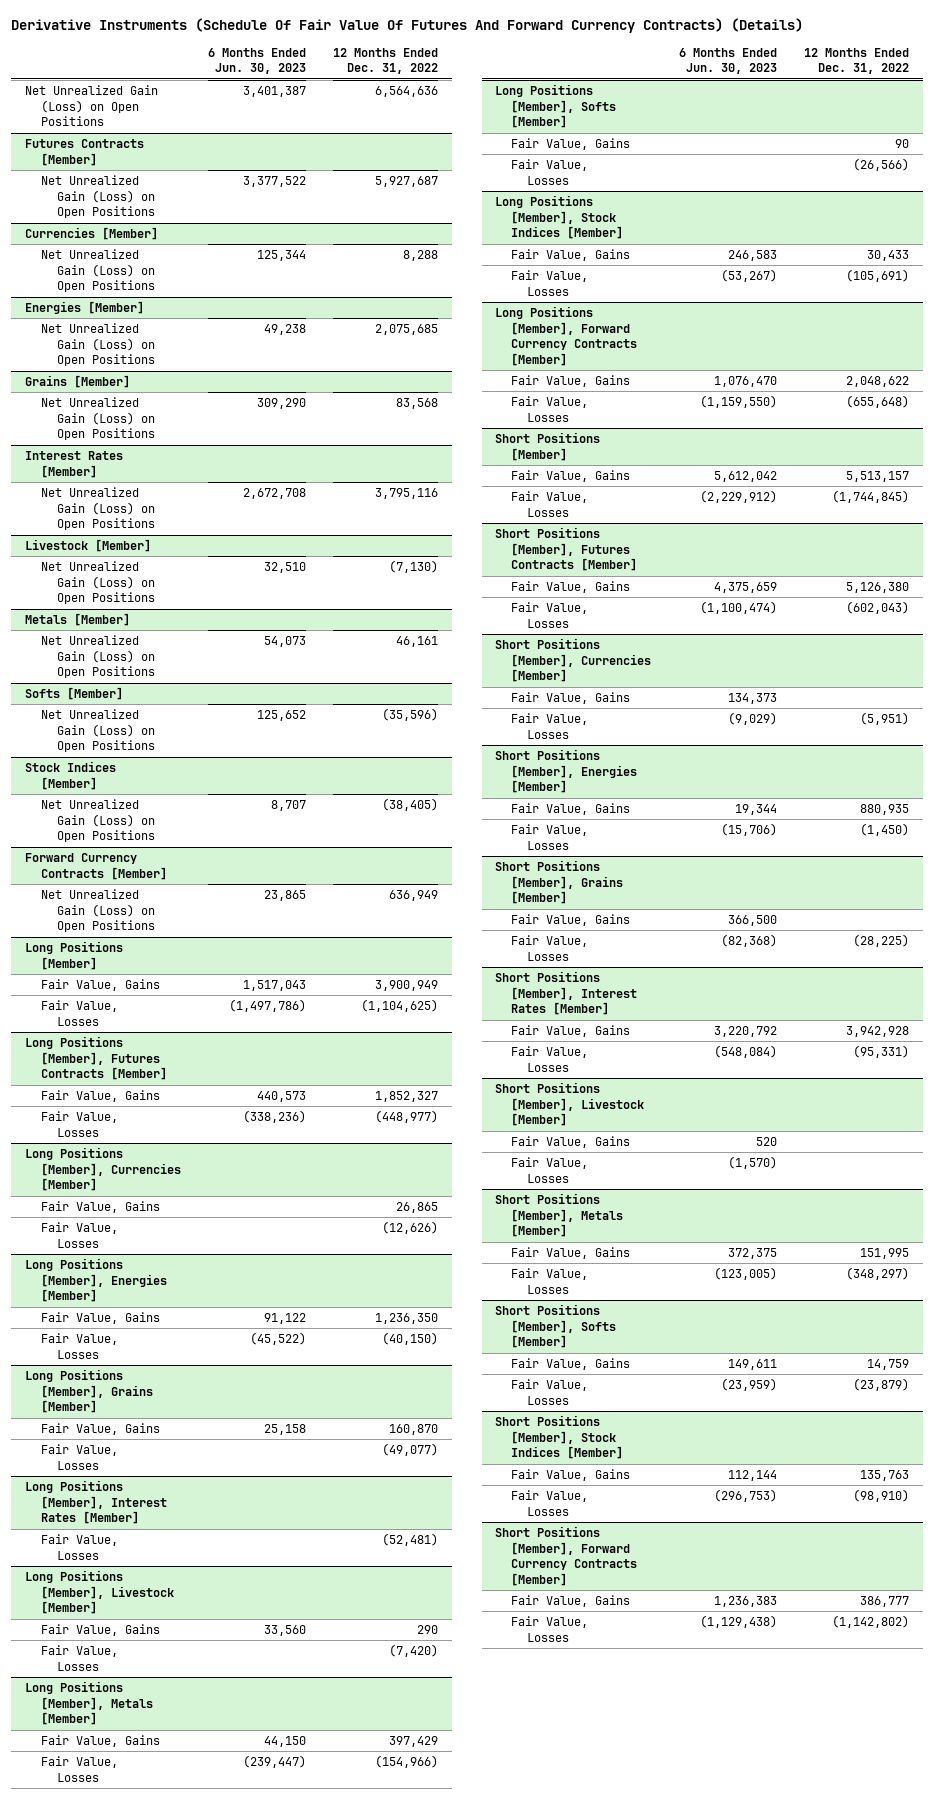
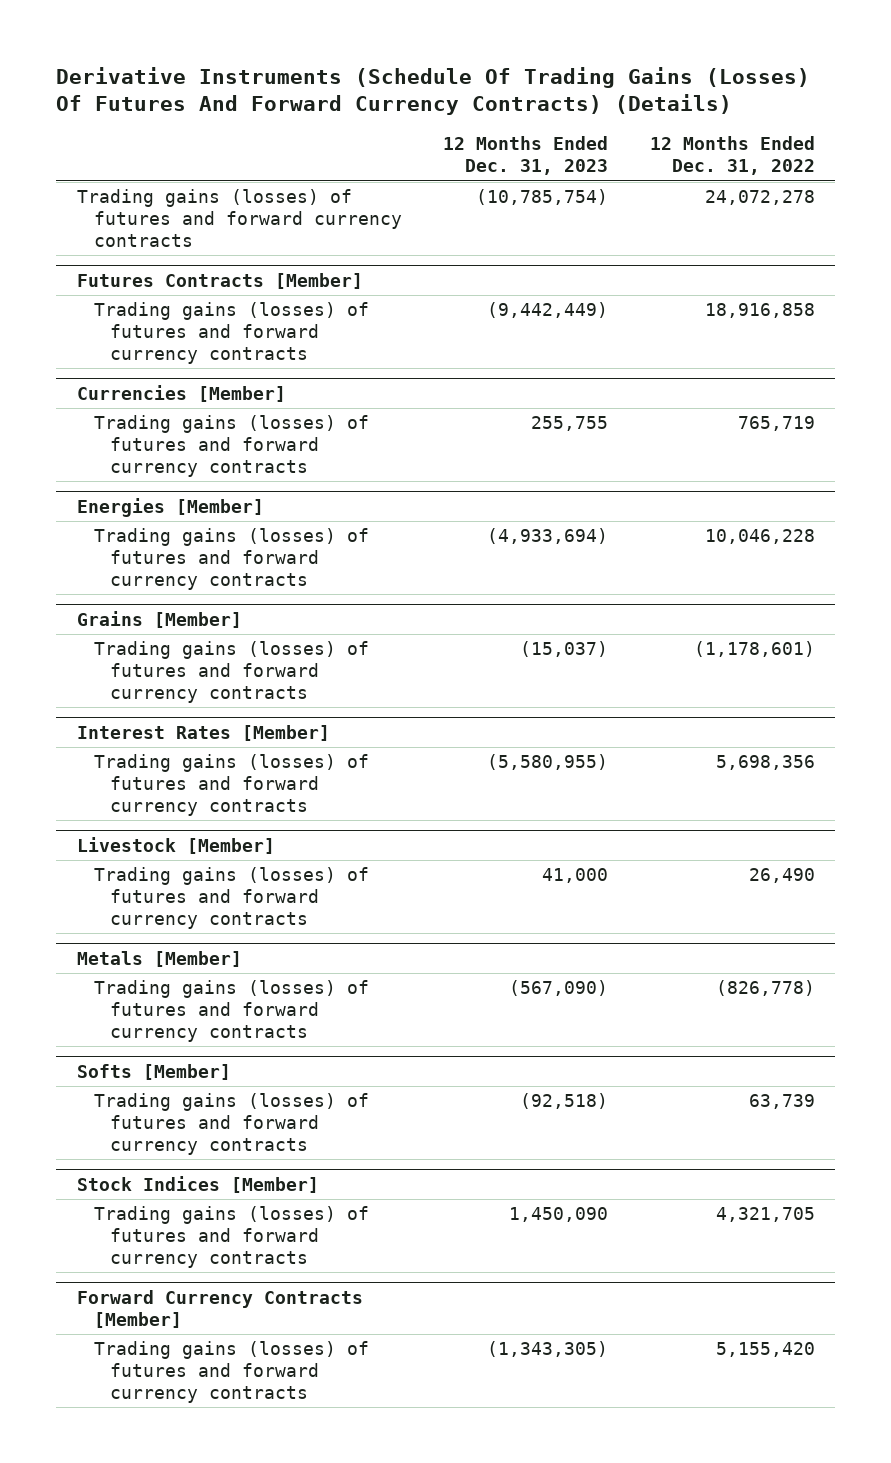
[11,17,804,33] Derivative Instruments (Schedule Of Fair Value Of Futures And Forward Currency Contracts) (Details) -> [55,66,810,116] Derivative Instruments (Schedule Of Trading Gains (Losses) Of Futures And Forward Currency Contracts) (Details)
[207,47,306,75] 6 Months Ended Jun. 30, 2023 -> none
none -> [443,136,609,176] 12 Months Ended Dec. 31, 2023
[24,85,158,127] Net Unrealized Gain (Loss) on Open Positions -> none
none -> [76,189,402,248] Trading gains (losses) of futures and forward currency contracts
[40,175,155,219] Net Unrealized Gain (Loss) on Open Positions -> none
none -> [93,302,369,365] Trading gains (losses) of futures and forward currency contracts
[40,249,155,293] Net Unrealized Gain (Loss) on Open Positions -> none
none -> [93,415,369,478] Trading gains (losses) of futures and forward currency contracts
[40,323,155,367] Net Unrealized Gain (Loss) on Open Positions -> none
none -> [93,528,369,591] Trading gains (losses) of futures and forward currency contracts
[40,397,155,441] Net Unrealized Gain (Loss) on Open Positions -> none
none -> [93,641,369,704] Trading gains (losses) of futures and forward currency contracts
[40,487,155,531] Net Unrealized Gain (Loss) on Open Positions -> none
none -> [93,754,369,817] Trading gains (losses) of futures and forward currency contracts
[40,561,155,605] Net Unrealized Gain (Loss) on Open Positions -> none
none -> [93,867,369,930] Trading gains (losses) of futures and forward currency contracts
[40,635,155,679] Net Unrealized Gain (Loss) on Open Positions -> none
none -> [93,980,369,1043] Trading gains (losses) of futures and forward currency contracts
[40,709,155,753] Net Unrealized Gain (Loss) on Open Positions -> none
none -> [93,1093,369,1156] Trading gains (losses) of futures and forward currency contracts
[40,799,155,843] Net Unrealized Gain (Loss) on Open Positions -> none
none -> [93,1206,369,1269] Trading gains (losses) of futures and forward currency contracts
[40,889,155,933] Net Unrealized Gain (Loss) on Open Positions -> none
[24,941,123,970] Long Positions [Member] -> none
[40,979,160,992] Fair Value, Gains -> none
[40,1000,118,1026] Fair Value, Losses -> none
[24,1036,167,1081] Long Positions [Member], Futures Contracts [Member] -> none
[40,1090,160,1103] Fair Value, Gains -> none
[40,1111,118,1137] Fair Value, Losses -> none
[24,1147,181,1192] Long Positions [Member], Currencies [Member] -> none
[40,1201,160,1214] Fair Value, Gains -> none
[40,1222,118,1248] Fair Value, Losses -> none
[24,1258,167,1303] Long Positions [Member], Energies [Member] -> none
[40,1312,160,1325] Fair Value, Gains -> none
[40,1333,118,1359] Fair Value, Losses -> none
[24,1369,153,1414] Long Positions [Member], Grains [Member] -> none
[40,1423,160,1436] Fair Value, Gains -> none
[40,1444,118,1470] Fair Value, Losses -> none
[24,1480,167,1525] Long Positions [Member], Interest Rates [Member] -> none
[40,1534,118,1560] Fair Value, Losses -> none
[24,1570,174,1615] Long Positions [Member], Livestock [Member] -> none
[40,1624,160,1637] Fair Value, Gains -> none
[40,1645,118,1671] Fair Value, Losses -> none
[24,1681,153,1726] Long Positions [Member], Metals [Member] -> none
[40,1735,160,1748] Fair Value, Gains -> none
[40,1756,118,1782] Fair Value, Losses -> none
[495,84,617,129] Long Positions [Member], Softs [Member] -> none
[511,138,631,151] Fair Value, Gains -> none
[511,159,589,185] Fair Value, Losses -> none
[495,195,624,240] Long Positions [Member], Stock Indices [Member] -> none
[511,249,631,262] Fair Value, Gains -> none
[511,270,589,296] Fair Value, Losses -> none
[495,306,638,366] Long Positions [Member], Forward Currency Contracts [Member] -> none
[511,375,631,388] Fair Value, Gains -> none
[511,396,589,422] Fair Value, Losses -> none
[495,432,601,461] Short Positions [Member] -> none
[511,470,631,483] Fair Value, Gains -> none
[511,491,589,517] Fair Value, Losses -> none
[495,527,638,572] Short Positions [Member], Futures Contracts [Member] -> none
[511,581,631,594] Fair Value, Gains -> none
[511,602,589,628] Fair Value, Losses -> none
[495,638,652,683] Short Positions [Member], Currencies [Member] -> none
[511,692,631,705] Fair Value, Gains -> none
[511,713,589,739] Fair Value, Losses -> none
[495,749,638,794] Short Positions [Member], Energies [Member] -> none
[511,803,631,816] Fair Value, Gains -> none
[511,824,589,850] Fair Value, Losses -> none
[495,860,624,905] Short Positions [Member], Grains [Member] -> none
[511,914,631,927] Fair Value, Gains -> none
[511,935,589,961] Fair Value, Losses -> none
[495,971,638,1016] Short Positions [Member], Interest Rates [Member] -> none
[511,1025,631,1038] Fair Value, Gains -> none
[511,1046,589,1072] Fair Value, Losses -> none
[495,1082,645,1127] Short Positions [Member], Livestock [Member] -> none
[511,1136,631,1149] Fair Value, Gains -> none
[511,1157,589,1183] Fair Value, Losses -> none
[495,1193,624,1238] Short Positions [Member], Metals [Member] -> none
[511,1247,631,1260] Fair Value, Gains -> none
[511,1268,589,1294] Fair Value, Losses -> none
[495,1304,617,1349] Short Positions [Member], Softs [Member] -> none
[511,1358,631,1371] Fair Value, Gains -> none
[511,1379,589,1405] Fair Value, Losses -> none
[495,1415,624,1460] Short Positions [Member], Stock Indices [Member] -> none
[511,1469,631,1482] Fair Value, Gains -> none
[511,1490,589,1516] Fair Value, Losses -> none
[495,1526,638,1586] Short Positions [Member], Forward Currency Contracts [Member] -> none
[511,1595,631,1608] Fair Value, Gains -> none
[511,1616,589,1642] Fair Value, Losses -> none
none -> [93,1341,369,1404] Trading gains (losses) of futures and forward currency contracts

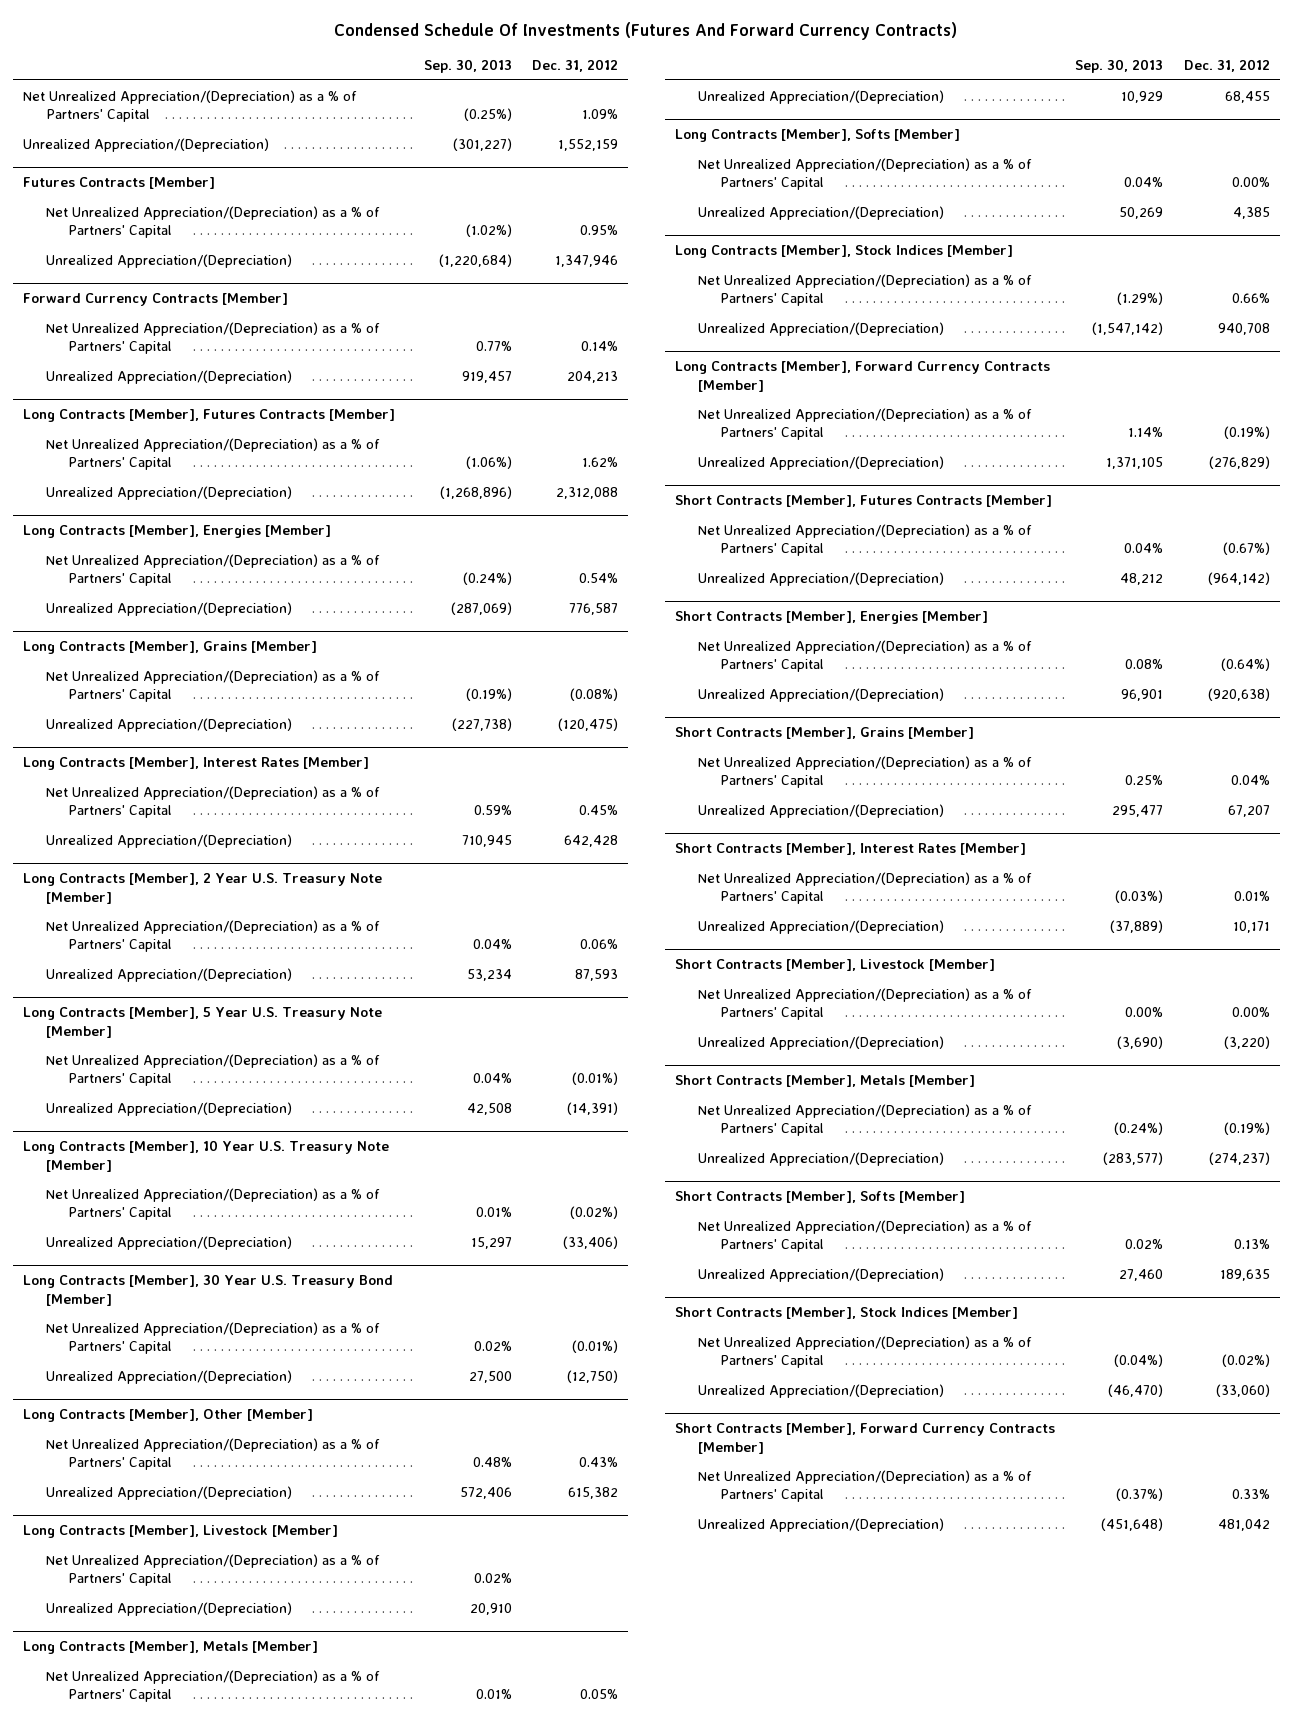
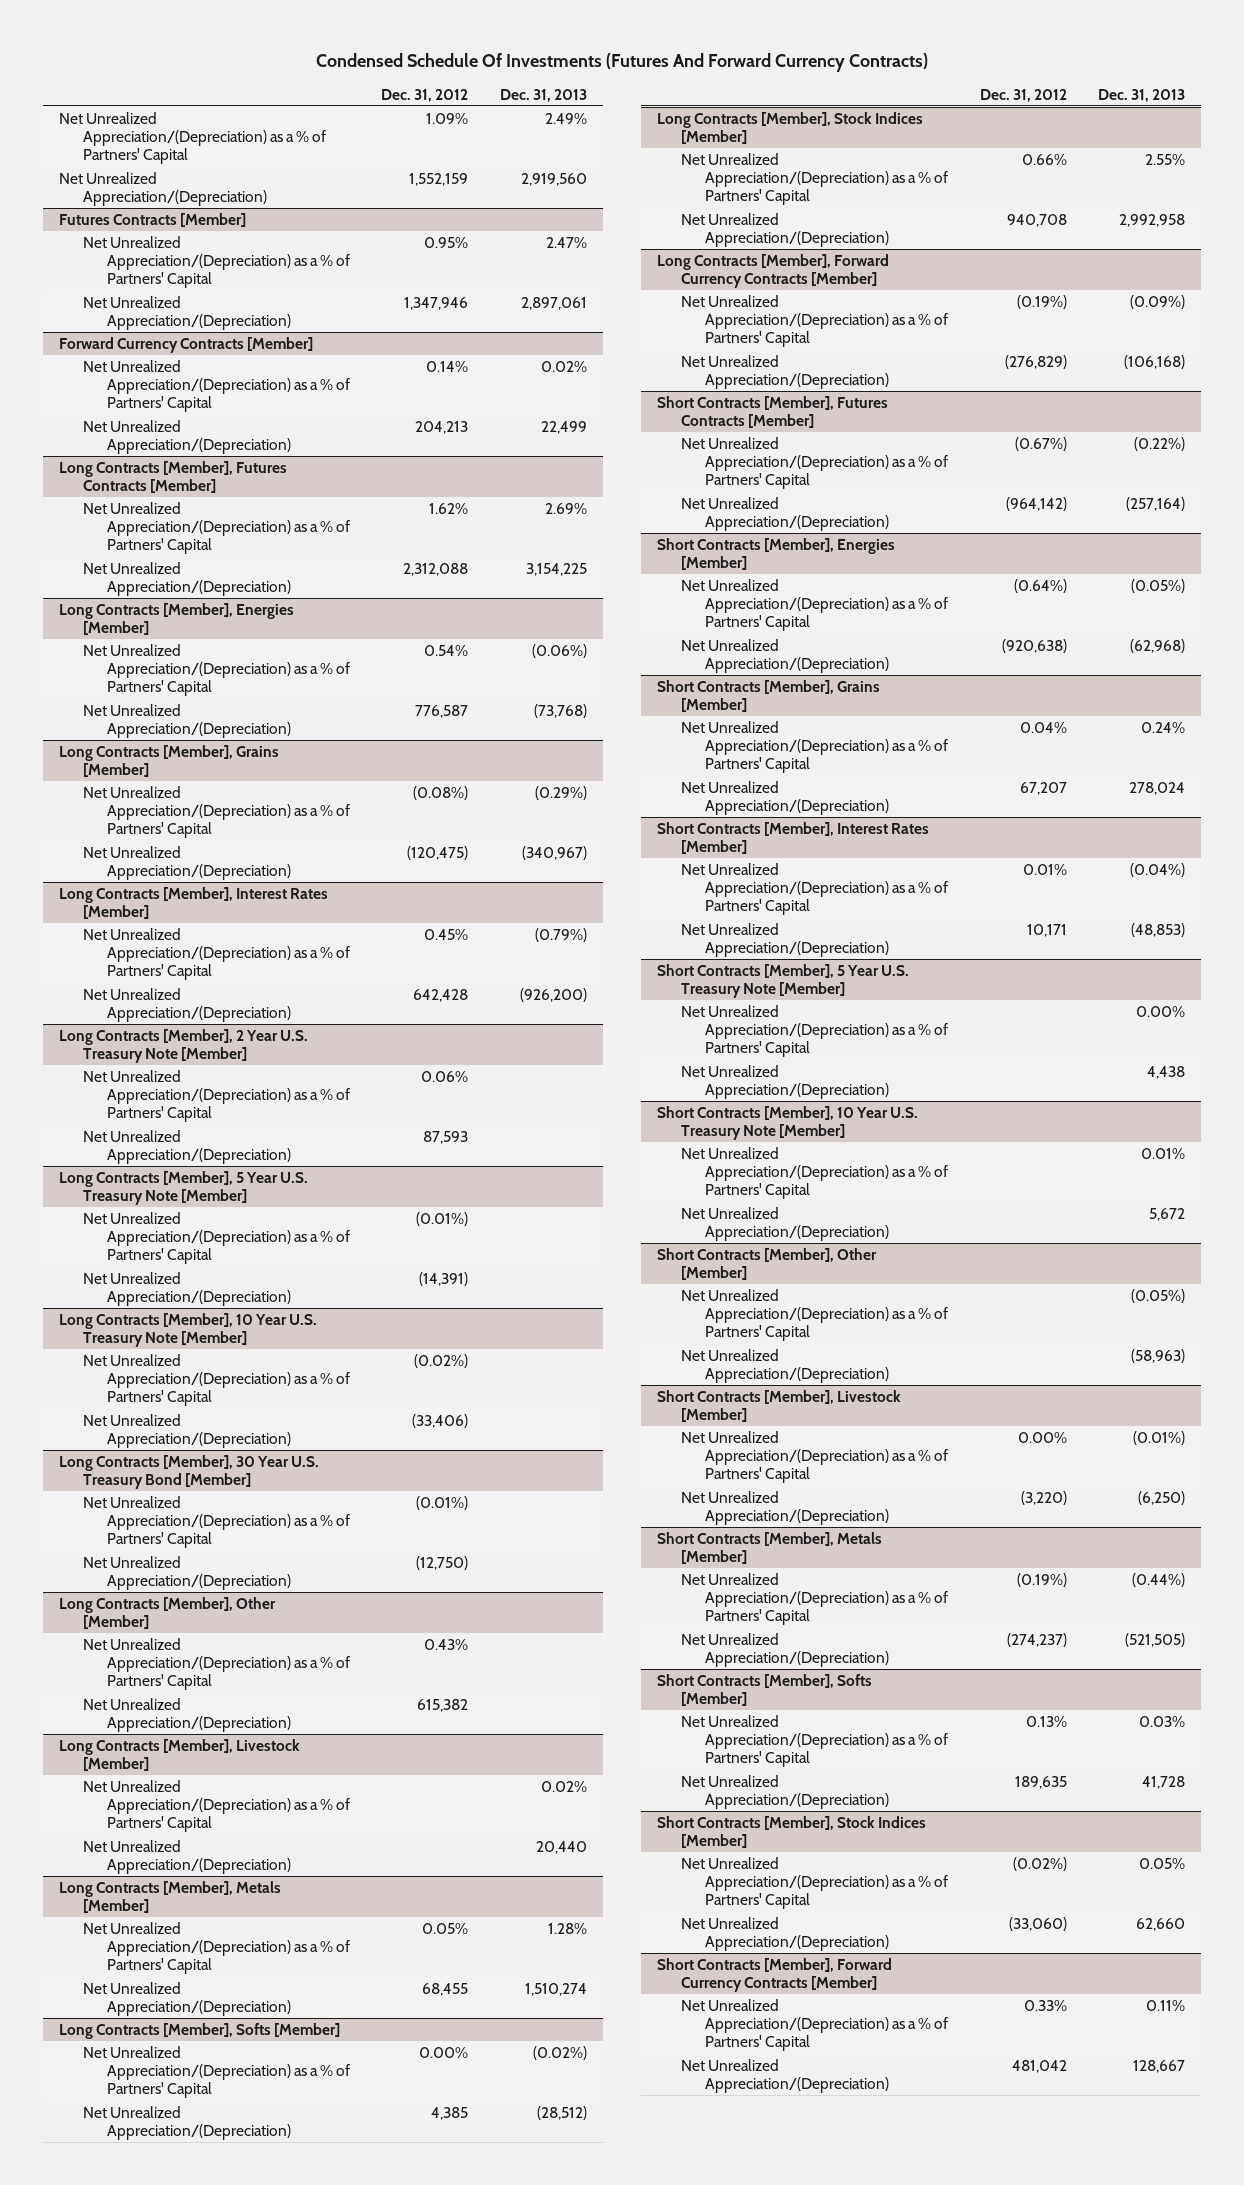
[423,59,512,74] Sep. 30, 2013 -> none
none -> [499,88,587,102] Dec. 31, 2013
[23,137,270,152] Unrealized Appreciation/(Depreciation) -> [58,172,267,207] Net Unrealized Appreciation/(Depreciation)
[45,253,292,268] Unrealized Appreciation/(Depreciation) -> [82,296,291,331] Net Unrealized Appreciation/(Depreciation)
[45,369,292,384] Unrealized Appreciation/(Depreciation) -> [82,420,291,455] Net Unrealized Appreciation/(Depreciation)
[45,485,292,500] Unrealized Appreciation/(Depreciation) -> [82,562,291,597] Net Unrealized Appreciation/(Depreciation)
[45,601,292,616] Unrealized Appreciation/(Depreciation) -> [82,704,291,739] Net Unrealized Appreciation/(Depreciation)
[45,717,292,732] Unrealized Appreciation/(Depreciation) -> [82,846,291,881] Net Unrealized Appreciation/(Depreciation)
[45,833,292,848] Unrealized Appreciation/(Depreciation) -> [82,988,291,1023] Net Unrealized Appreciation/(Depreciation)
[45,967,292,982] Unrealized Appreciation/(Depreciation) -> [82,1130,291,1165] Net Unrealized Appreciation/(Depreciation)
[45,1101,292,1116] Unrealized Appreciation/(Depreciation) -> [82,1272,291,1307] Net Unrealized Appreciation/(Depreciation)
[45,1235,292,1250] Unrealized Appreciation/(Depreciation) -> [82,1414,291,1449] Net Unrealized Appreciation/(Depreciation)
[45,1369,292,1384] Unrealized Appreciation/(Depreciation) -> [82,1556,291,1591] Net Unrealized Appreciation/(Depreciation)
[45,1485,292,1500] Unrealized Appreciation/(Depreciation) -> [82,1698,291,1733] Net Unrealized Appreciation/(Depreciation)
[45,1601,292,1616] Unrealized Appreciation/(Depreciation) -> [82,1840,291,1875] Net Unrealized Appreciation/(Depreciation)
[697,89,944,104] Unrealized Appreciation/(Depreciation) -> [82,1982,291,2017] Net Unrealized Appreciation/(Depreciation)
[697,205,944,220] Unrealized Appreciation/(Depreciation) -> [82,2106,291,2141] Net Unrealized Appreciation/(Depreciation)
[697,321,944,336] Unrealized Appreciation/(Depreciation) -> [681,213,889,248] Net Unrealized Appreciation/(Depreciation)
[697,455,944,470] Unrealized Appreciation/(Depreciation) -> [681,355,889,390] Net Unrealized Appreciation/(Depreciation)
[697,571,944,586] Unrealized Appreciation/(Depreciation) -> [681,497,889,532] Net Unrealized Appreciation/(Depreciation)
[697,687,944,702] Unrealized Appreciation/(Depreciation) -> [681,639,889,674] Net Unrealized Appreciation/(Depreciation)
[697,803,944,818] Unrealized Appreciation/(Depreciation) -> [681,781,889,816] Net Unrealized Appreciation/(Depreciation)
[697,919,944,934] Unrealized Appreciation/(Depreciation) -> [681,923,889,958] Net Unrealized Appreciation/(Depreciation)
none -> [657,964,910,999] Short Contracts [Member], 5 Year U.S. Treasury Note [Member]
none -> [681,1005,948,1058] Net Unrealized Appreciation/(Depreciation) as a % of Partners' Capital
none -> [681,1065,889,1100] Net Unrealized Appreciation/(Depreciation)
none -> [657,1106,919,1141] Short Contracts [Member], 10 Year U.S. Treasury Note [Member]
none -> [681,1147,948,1200] Net Unrealized Appreciation/(Depreciation) as a % of Partners' Capital
none -> [681,1207,889,1242] Net Unrealized Appreciation/(Depreciation)
none -> [657,1248,878,1281] Short Contracts [Member], Other [Member]
none -> [681,1289,948,1342] Net Unrealized Appreciation/(Depreciation) as a % of Partners' Capital
none -> [681,1349,889,1384] Net Unrealized Appreciation/(Depreciation)
[697,1035,944,1050] Unrealized Appreciation/(Depreciation) -> [681,1491,889,1526] Net Unrealized Appreciation/(Depreciation)
[697,1151,944,1166] Unrealized Appreciation/(Depreciation) -> [681,1633,889,1668] Net Unrealized Appreciation/(Depreciation)
[697,1267,944,1282] Unrealized Appreciation/(Depreciation) -> [681,1775,889,1810] Net Unrealized Appreciation/(Depreciation)
[697,1383,944,1398] Unrealized Appreciation/(Depreciation) -> [681,1917,889,1952] Net Unrealized Appreciation/(Depreciation)
[697,1517,944,1532] Unrealized Appreciation/(Depreciation) -> [681,2059,889,2094] Net Unrealized Appreciation/(Depreciation)

